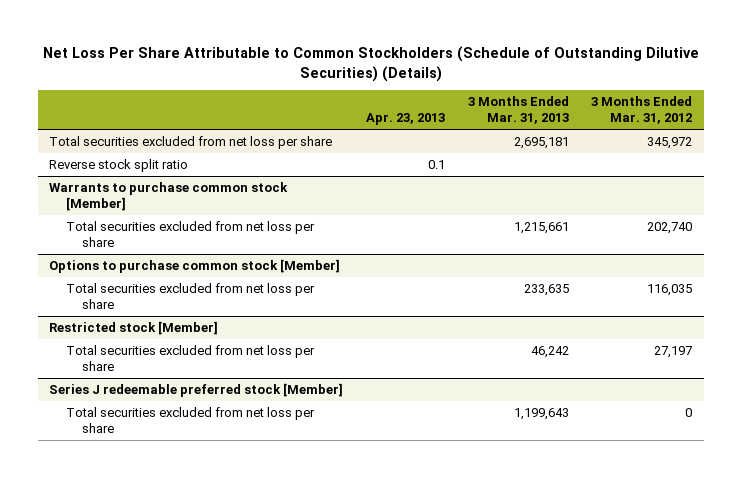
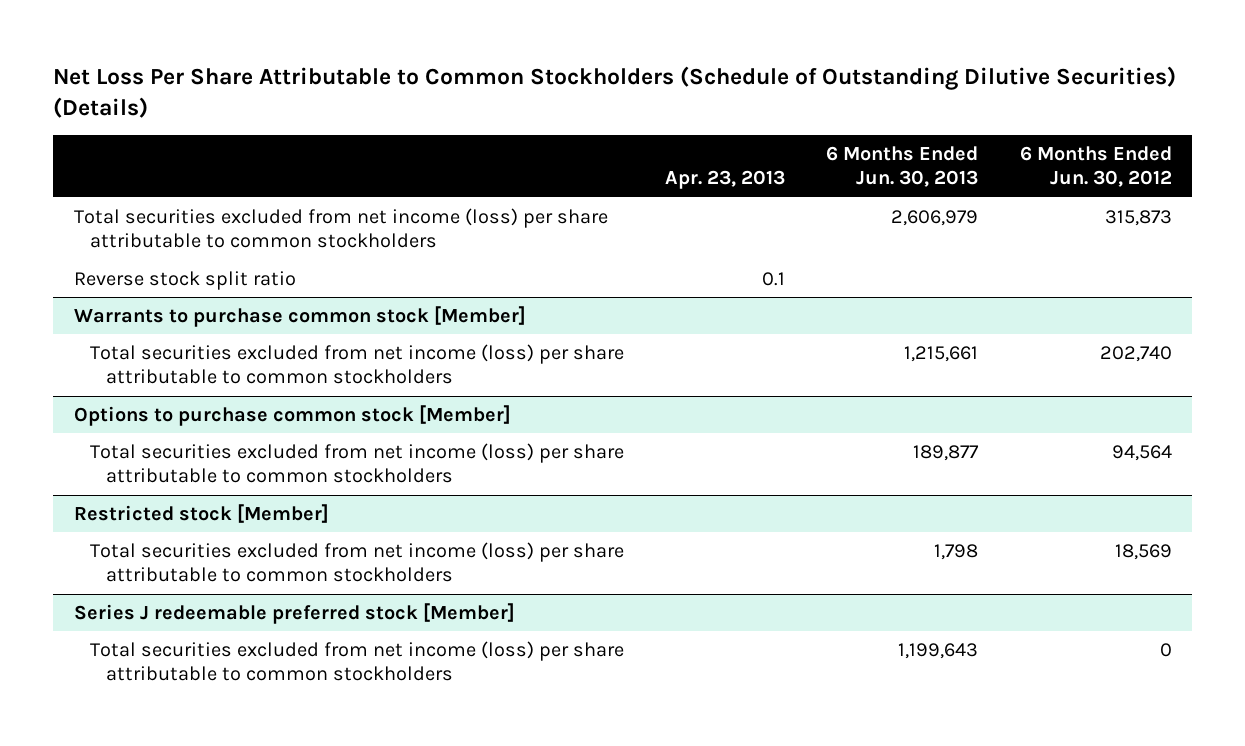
[467,96,569,125] 3 Months Ended Mar. 31, 2013 -> none
[591,96,693,125] 3 Months Ended Mar. 31, 2012 -> none
none -> [826,146,979,188] 6 Months Ended Jun. 30, 2013
none -> [1019,146,1172,188] 6 Months Ended Jun. 30, 2012
[49,135,333,149] Total securities excluded from net loss per share -> [73,207,608,249] Total securities excluded from net income (loss) per share attributable to common stockholders
[65,220,315,248] Total securities excluded from net loss per share -> [89,343,624,385] Total securities excluded from net income (loss) per share attributable to common stockholders
[65,282,315,310] Total securities excluded from net loss per share -> [89,442,624,484] Total securities excluded from net income (loss) per share attributable to common stockholders
[65,344,315,372] Total securities excluded from net loss per share -> [89,541,624,583] Total securities excluded from net income (loss) per share attributable to common stockholders
[65,406,315,434] Total securities excluded from net loss per share -> [89,640,624,682] Total securities excluded from net income (loss) per share attributable to common stockholders

